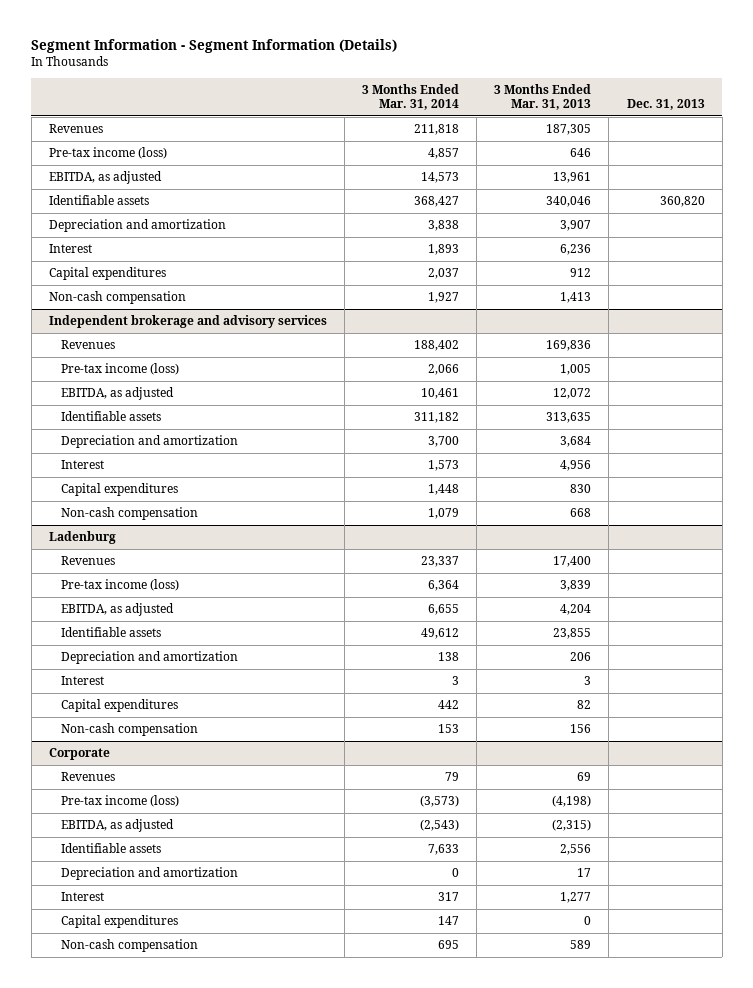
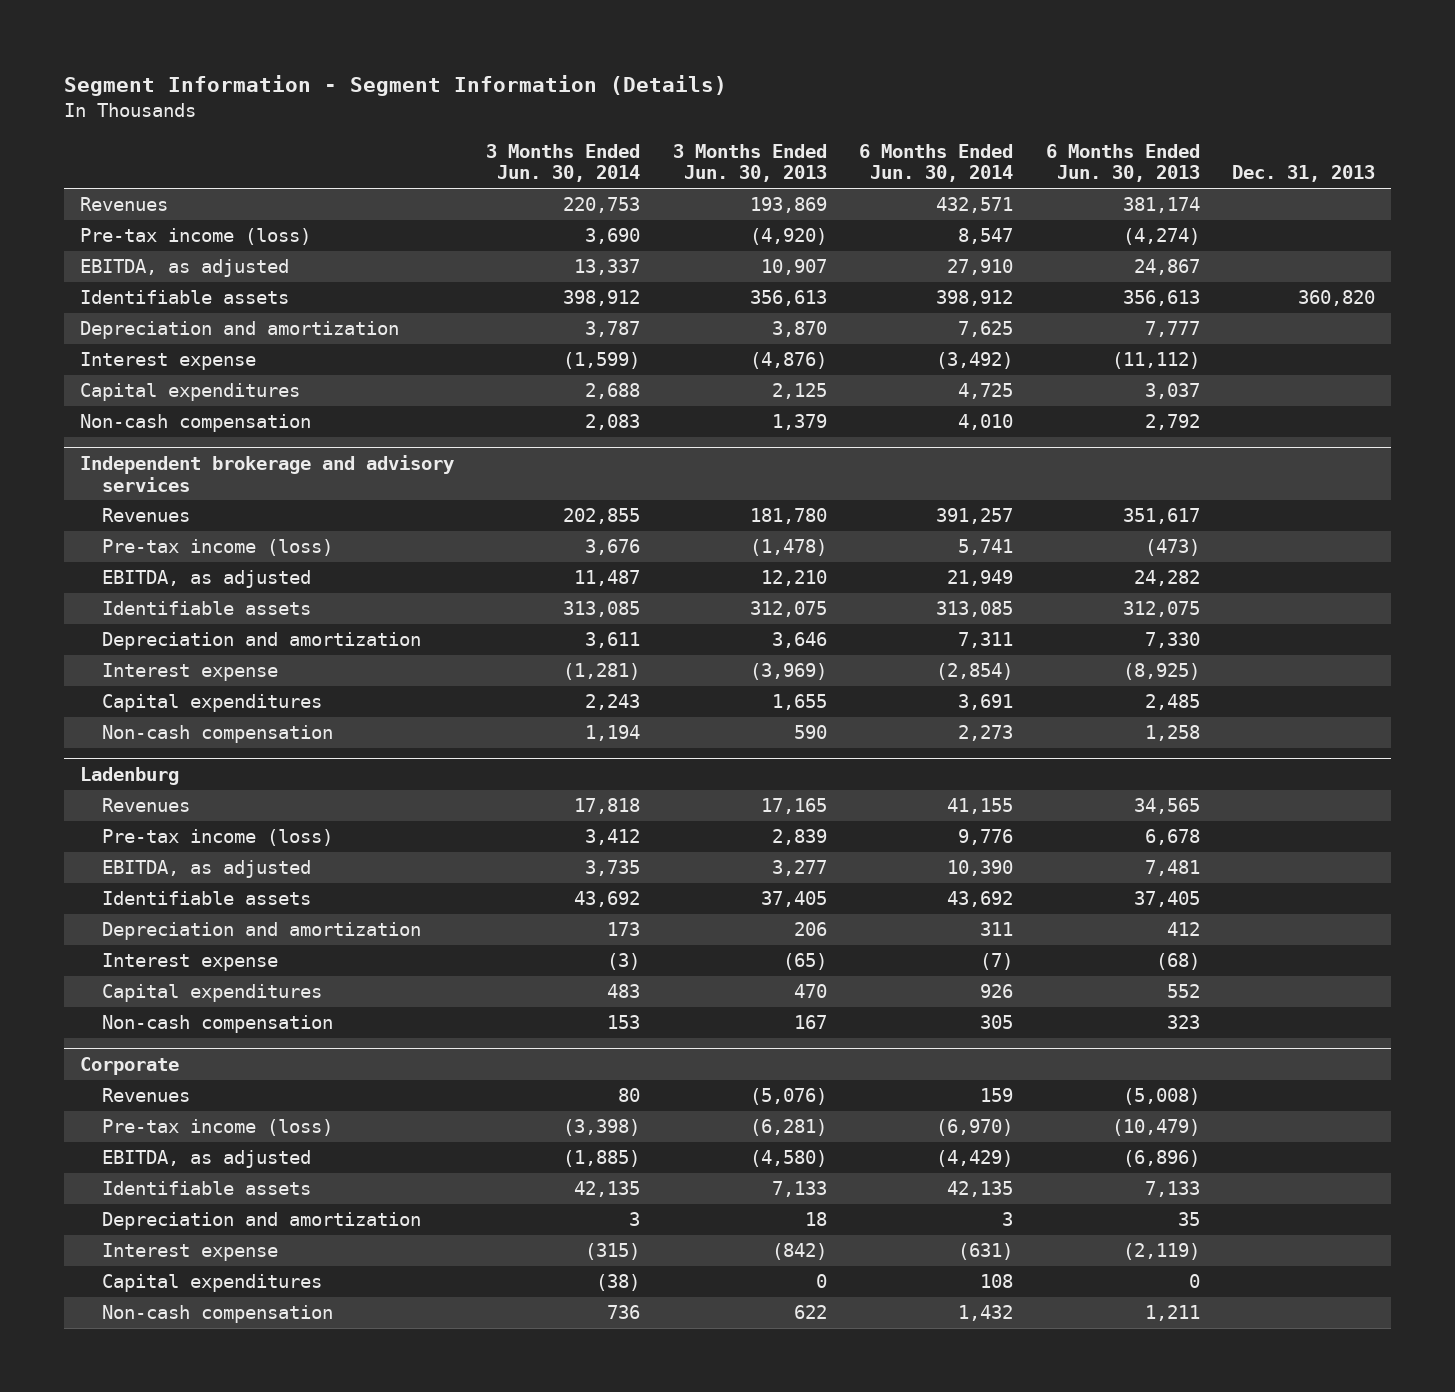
[361,83,459,111] 3 Months Ended Mar. 31, 2014 -> none
[494,83,592,111] 3 Months Ended Mar. 31, 2013 -> none
none -> [486,143,641,183] 3 Months Ended Jun. 30, 2014
none -> [672,143,827,183] 3 Months Ended Jun. 30, 2013
none -> [859,143,1014,183] 6 Months Ended Jun. 30, 2014
none -> [1045,143,1200,183] 6 Months Ended Jun. 30, 2013
[48,244,92,254] Interest -> [80,352,257,371] Interest expense
[60,460,104,470] Interest -> [101,663,278,682] Interest expense
[60,676,104,686] Interest -> [101,953,278,972] Interest expense
[60,892,104,902] Interest -> [101,1243,278,1262] Interest expense

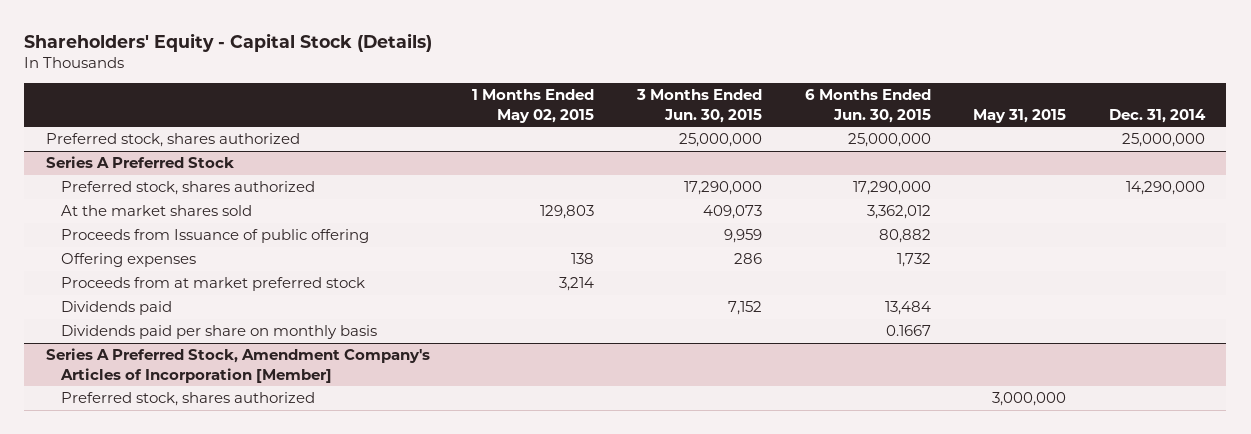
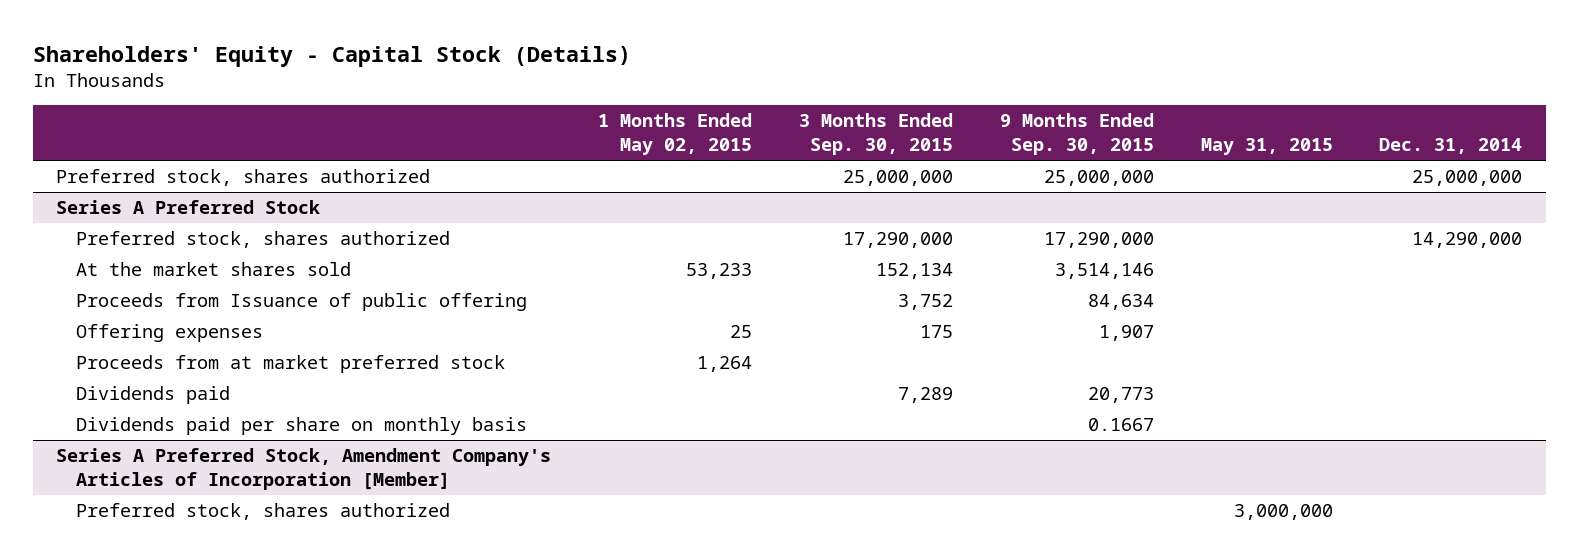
[636,89,763,123] 3 Months Ended Jun. 30, 2015 -> none
[804,89,931,123] 6 Months Ended Jun. 30, 2015 -> none
none -> [799,113,954,156] 3 Months Ended Sep. 30, 2015
none -> [999,113,1154,156] 9 Months Ended Sep. 30, 2015
[540,205,595,220] 129,803 -> [686,263,753,280] 53,233
[571,253,595,265] 138 -> [730,325,753,339] 25
[559,277,595,292] 3,214 -> [697,356,753,373] 1,264

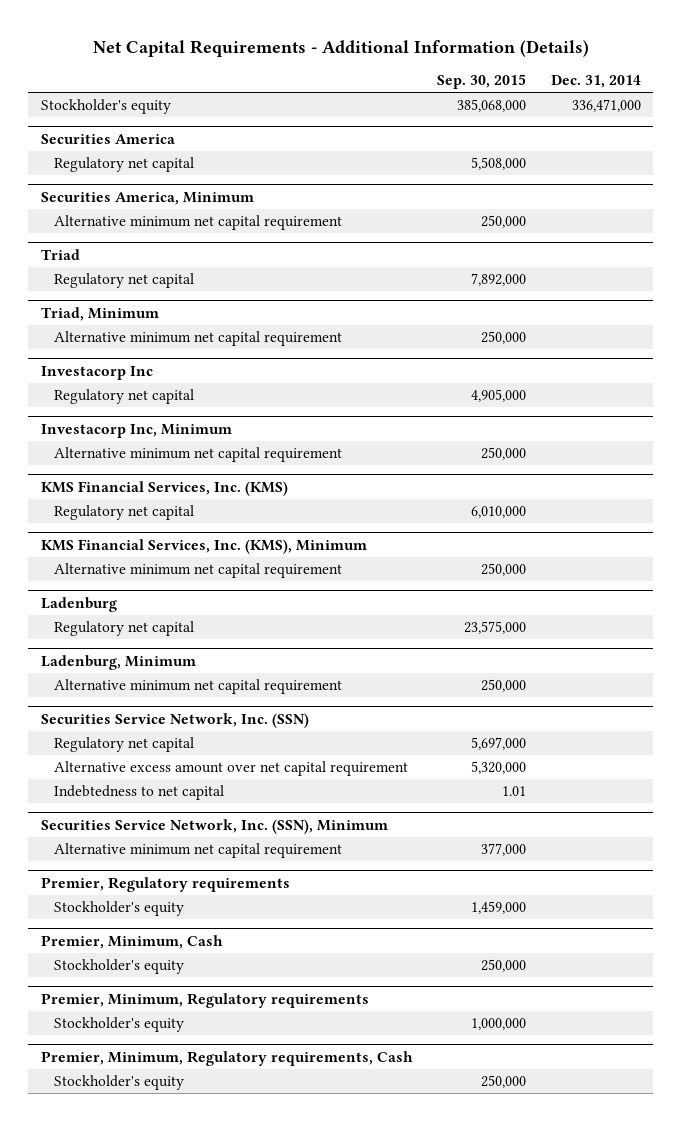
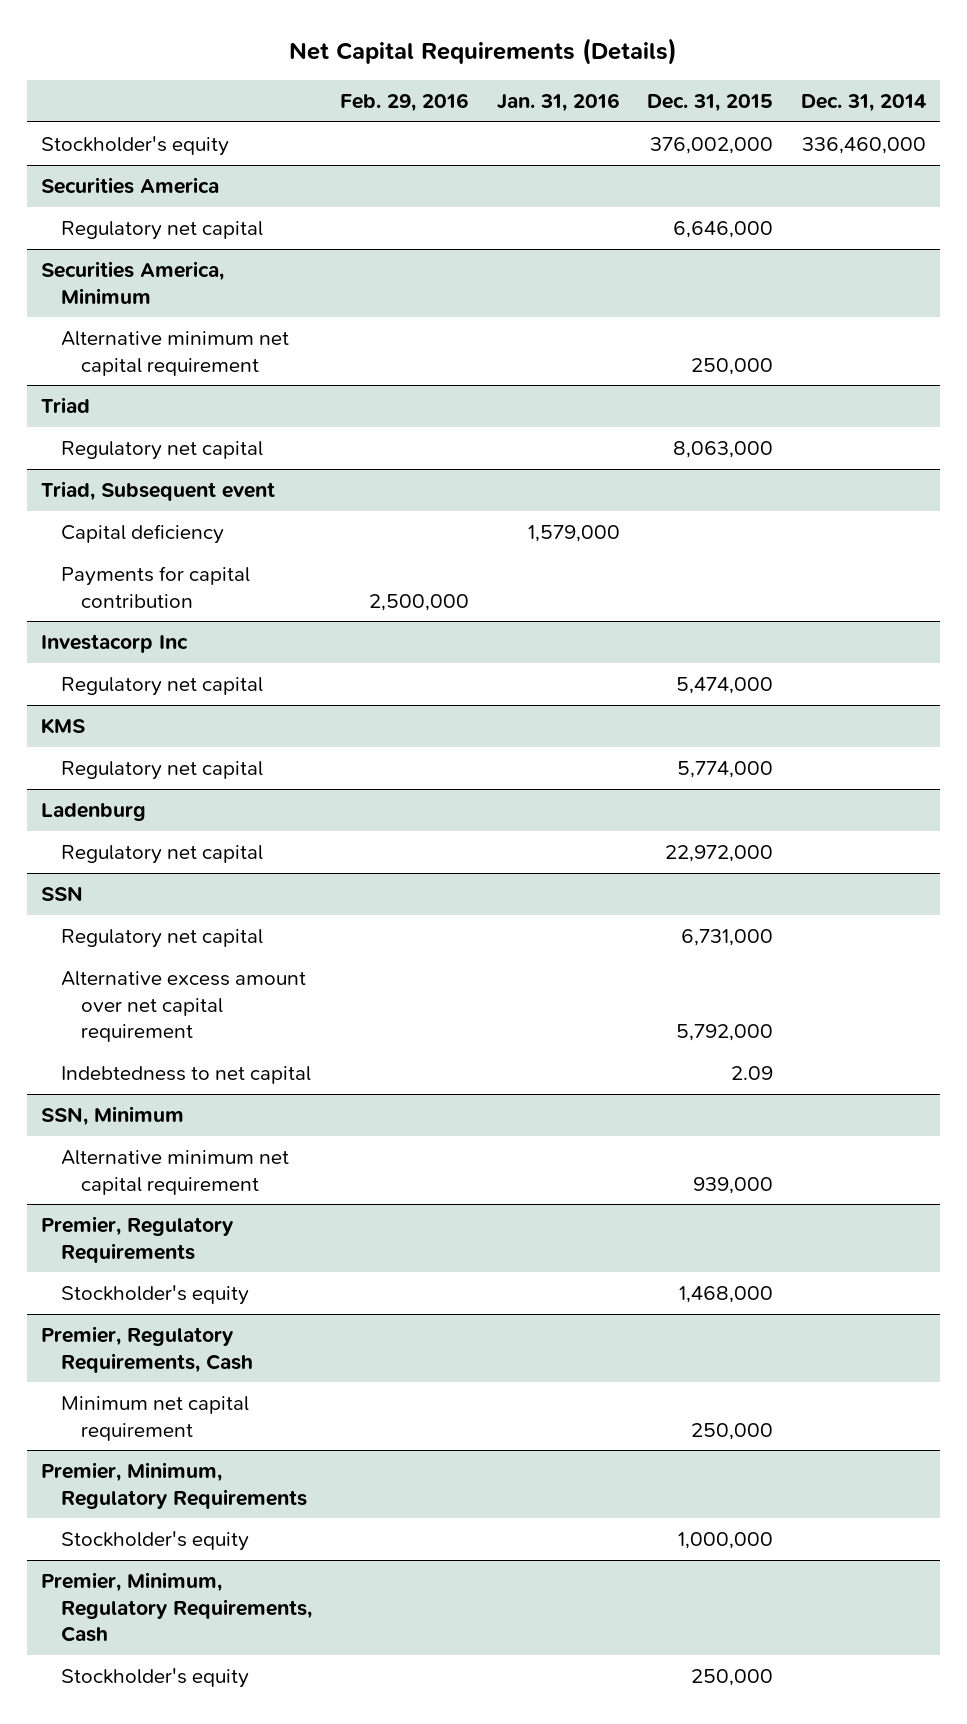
[92,39,589,57] Net Capital Requirements - Additional Information (Details) -> [289,38,678,66] Net Capital Requirements (Details)
[437,74,527,90] Sep. 30, 2015 -> none
none -> [339,92,469,112] Feb. 29, 2016
none -> [496,92,620,112] Jan. 31, 2016
none -> [647,93,774,112] Dec. 31, 2015
[571,98,641,112] 336,471,000 -> [802,136,927,154] 336,460,000
[40,306,159,321] Triad, Minimum -> none
[54,330,343,346] Alternative minimum net capital requirement -> none
none -> [40,480,275,501] Triad, Subsequent event
none -> [60,523,224,544] Capital deficiency
none -> [60,565,250,608] Payments for capital contribution
[40,423,232,438] Investacorp Inc, Minimum -> none
[54,446,343,462] Alternative minimum net capital requirement -> none
[40,480,288,496] KMS Financial Services, Inc. (KMS) -> [40,717,85,734] KMS
[40,538,367,554] KMS Financial Services, Inc. (KMS), Minimum -> none
[54,562,343,578] Alternative minimum net capital requirement -> none
[40,654,196,670] Ladenburg, Minimum -> none
[54,678,343,694] Alternative minimum net capital requirement -> none
[40,712,309,728] Securities Service Network, Inc. (SSN) -> [40,885,83,901] SSN
[40,818,388,834] Securities Service Network, Inc. (SSN), Minimum -> [40,1105,184,1126] SSN, Minimum
[40,876,290,892] Premier, Regulatory requirements -> [40,1215,234,1263] Premier, Regulatory Requirements
[40,934,223,949] Premier, Minimum, Cash -> none
[54,958,185,974] Stockholder's equity -> none
none -> [40,1325,253,1373] Premier, Regulatory Requirements, Cash
none -> [60,1395,249,1441] Minimum net capital requirement
[40,992,369,1008] Premier, Minimum, Regulatory requirements -> [40,1461,307,1509] Premier, Minimum, Regulatory Requirements
[40,1050,413,1066] Premier, Minimum, Regulatory requirements, Cash -> [40,1571,312,1643] Premier, Minimum, Regulatory Requirements, Cash

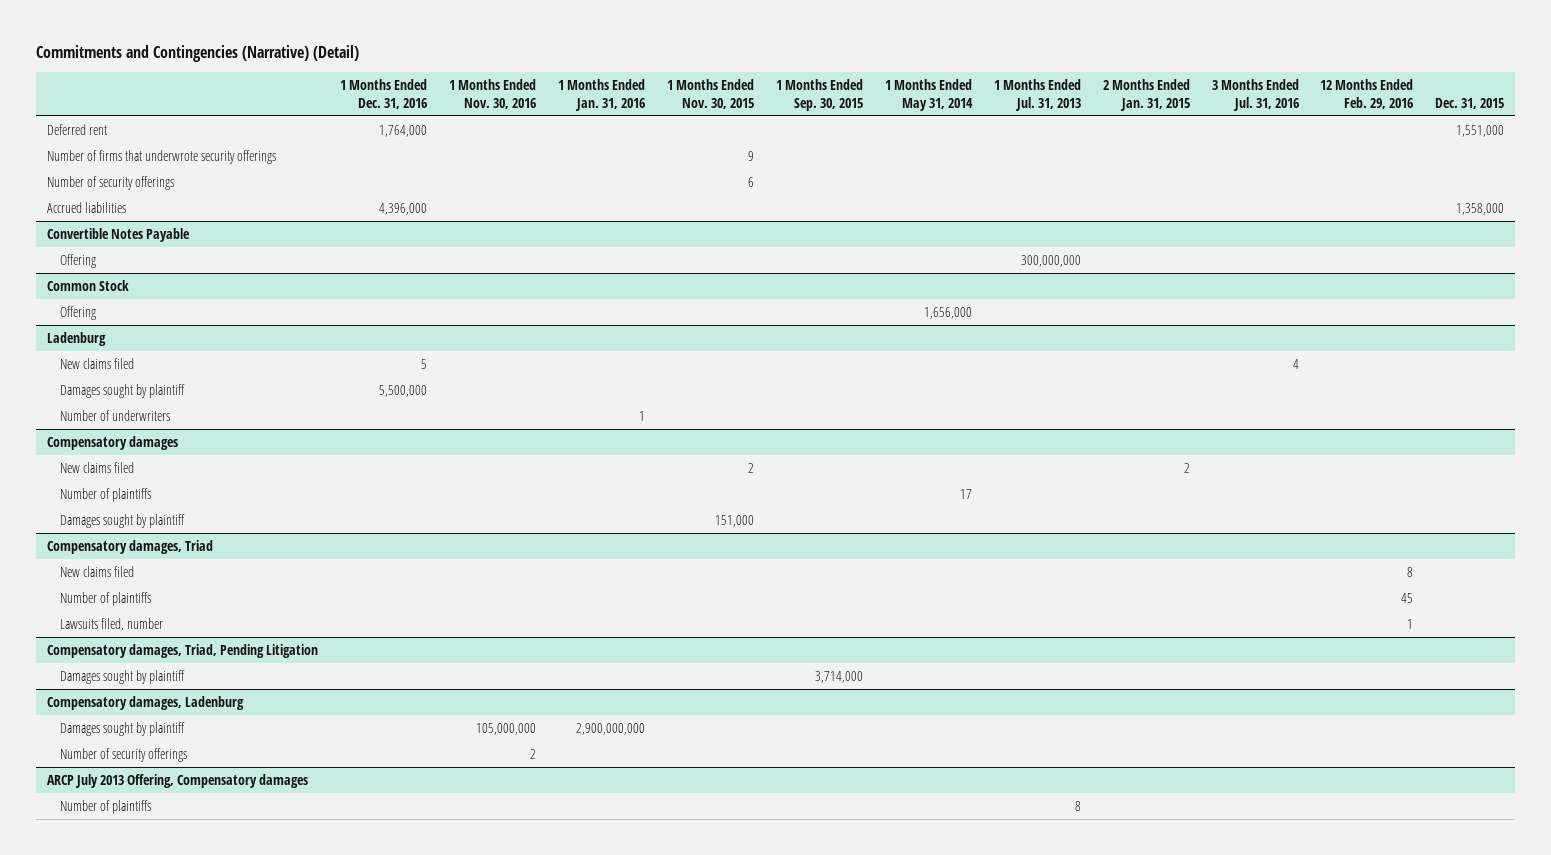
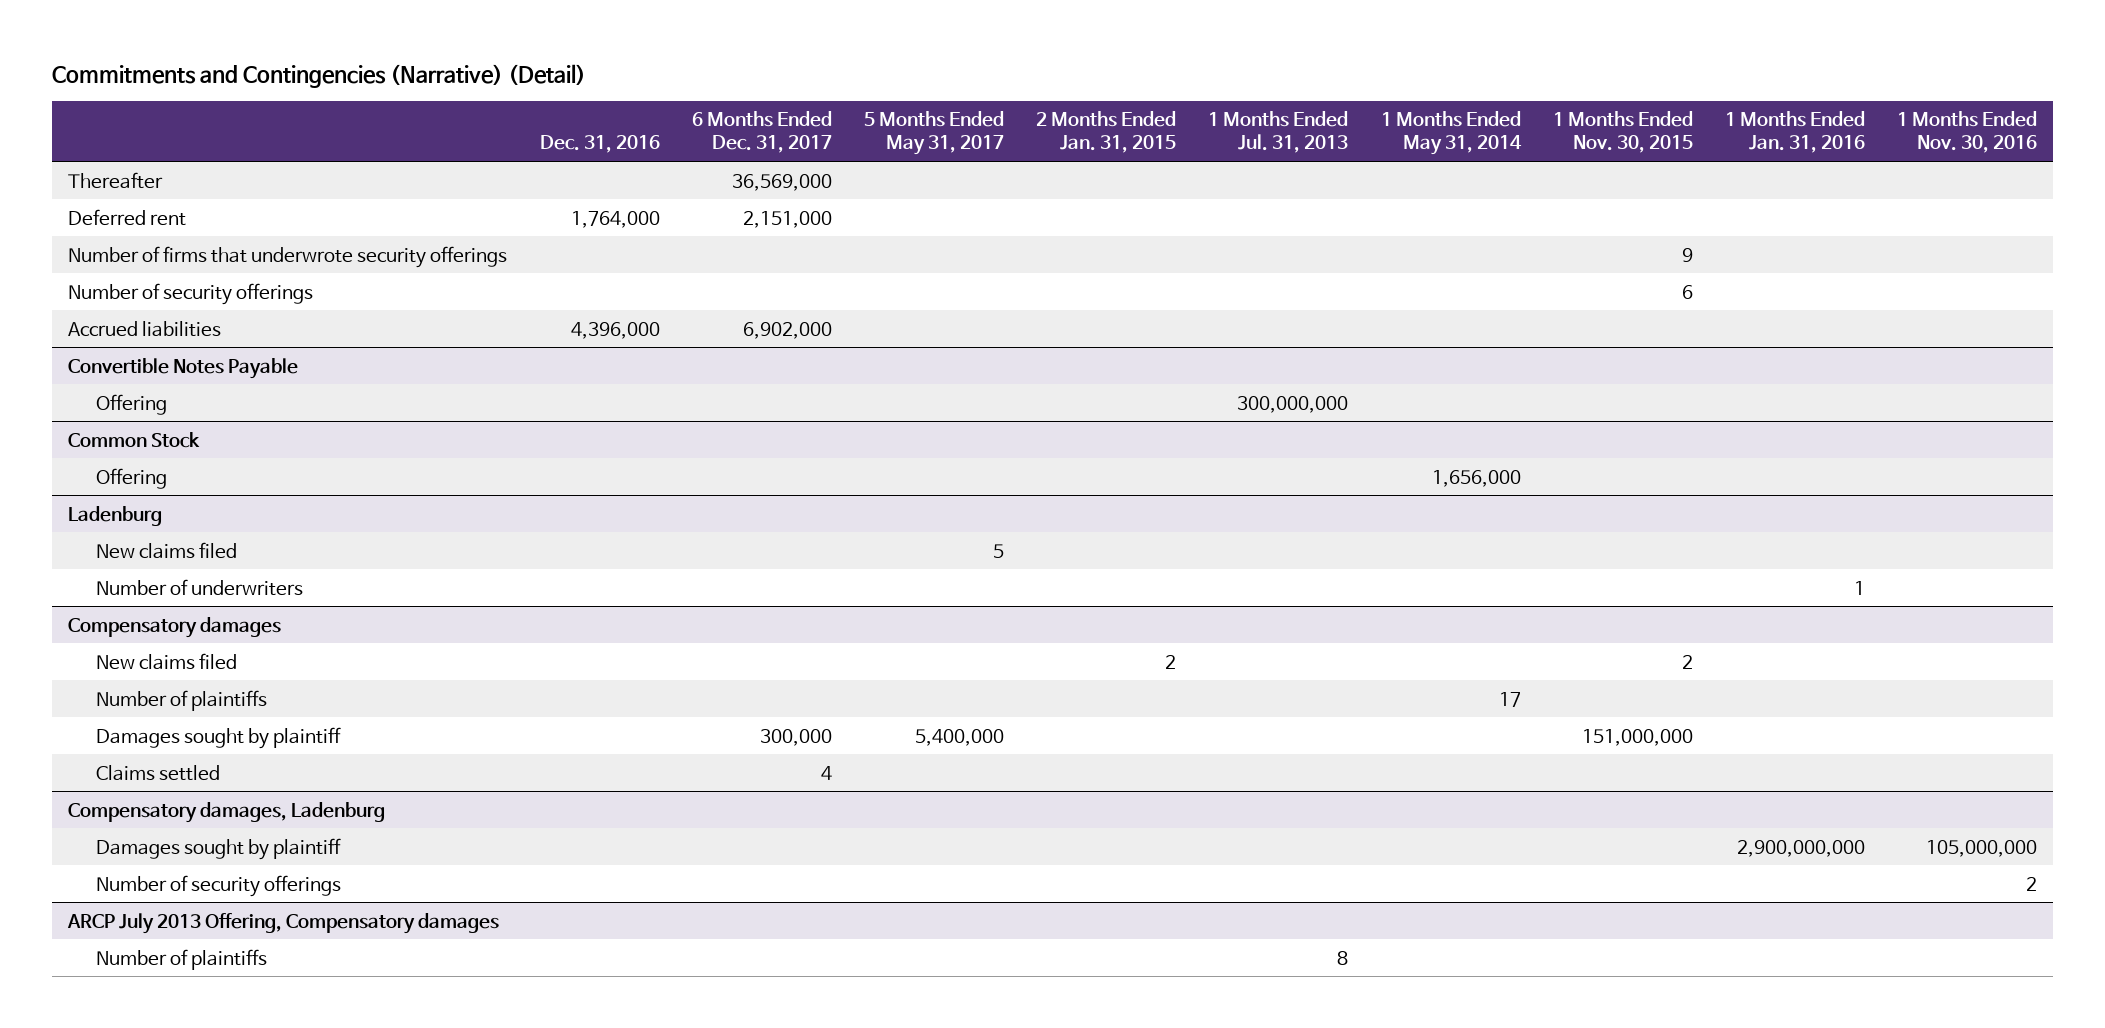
[339,78,427,109] 1 Months Ended Dec. 31, 2016 -> none
[775,78,863,111] 1 Months Ended Sep. 30, 2015 -> none
[1211,78,1299,111] 3 Months Ended Jul. 31, 2016 -> none
[1320,78,1414,109] 12 Months Ended Feb. 29, 2016 -> none
[1435,97,1505,109] Dec. 31, 2015 -> none
none -> [539,135,660,154] Dec. 31, 2016
none -> [691,111,832,154] 6 Months Ended Dec. 31, 2017
none -> [863,111,1004,156] 5 Months Ended May 31, 2017
none -> [68,171,164,189] Thereafter
[59,383,185,398] Damages sought by plaintiff -> none
[46,539,213,554] Compensatory damages, Triad -> none
[59,565,134,577] New claims filed -> none
[59,591,151,606] Number of plaintiffs -> none
[59,617,163,631] Lawsuits filed, number -> none
[46,643,318,658] Compensatory damages, Triad, Pending Litigation -> none
[59,669,185,684] Damages sought by plaintiff -> none
[714,514,754,527] 151,000 -> [1581,728,1693,746] 151,000,000
none -> [96,764,221,781] Claims settled

